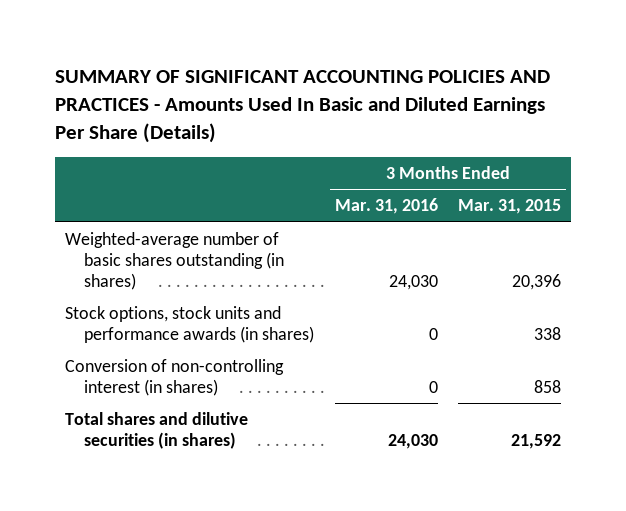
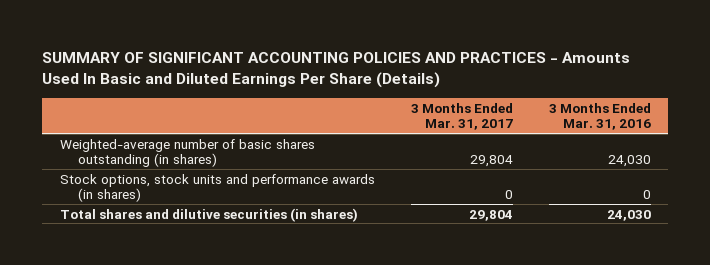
[457,199,561,215] Mar. 31, 2015 -> none
none -> [410,102,513,131] 3 Months Ended Mar. 31, 2017
[65,358,285,396] Conversion of non-controlling interest (in shares) -> none

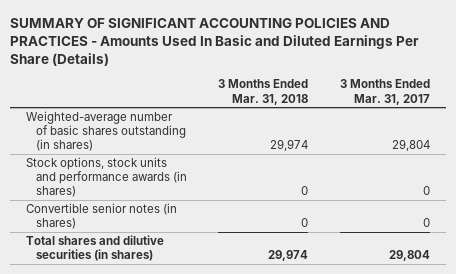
[548,102,651,131] 3 Months Ended Mar. 31, 2016 -> none
none -> [218,79,309,105] 3 Months Ended Mar. 31, 2018
none -> [25,203,177,230] Convertible senior notes (in shares)

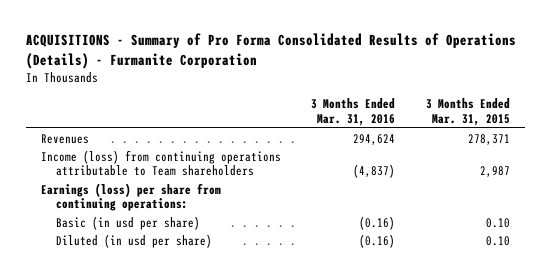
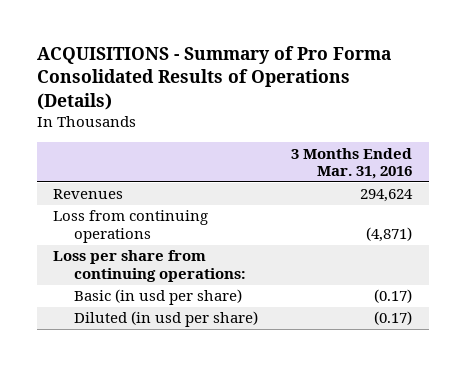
[25,33,516,69] ACQUISITIONS - Summary of Pro Forma Consolidated Results of Operations (Details) - Furmanite Corporation -> [36,46,391,110] ACQUISITIONS - Summary of Pro Forma Consolidated Results of Operations (Details)
[425,98,510,127] 3 Months Ended Mar. 31, 2015 -> none
[40,149,281,177] Income (loss) from continuing operations attributable to Team shareholders -> [53,210,209,244] Loss from continuing operations
[353,164,396,179] (4,837) -> [366,227,413,243] (4,871)
[40,182,221,212] Earnings (loss) per share from continuing operations: -> [53,250,246,283] Loss per share from continuing operations:
[359,215,396,230] (0.16) -> [374,289,413,304] (0.17)
[359,233,396,248] (0.16) -> [374,311,413,326] (0.17)

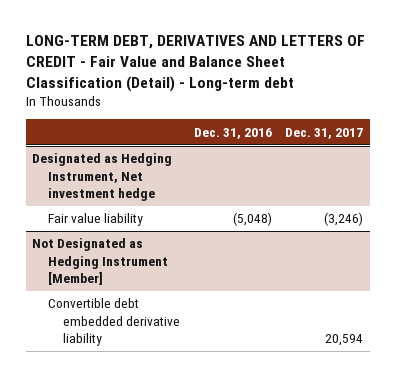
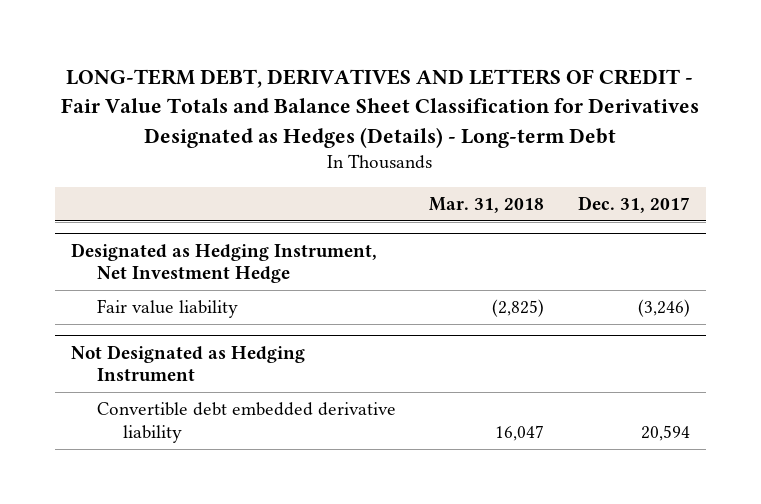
[25,35,365,92] LONG-TERM DEBT, DERIVATIVES AND LETTERS OF CREDIT - Fair Value and Balance Sheet Classification (Detail) - Long-term debt -> [61,68,700,148] LONG-TERM DEBT, DERIVATIVES AND LETTERS OF CREDIT - Fair Value Totals and Balance Sheet Classification for Derivatives Designated as Hedges (Details) - Long-term Debt
[193,127,272,139] Dec. 31, 2016 -> none
none -> [429,197,545,214] Mar. 31, 2018
[32,153,173,201] Designated as Hedging Instrument, Net investment hedge -> [71,242,378,284] Designated as Hedging Instrument, Net Investment Hedge
[32,238,168,285] Not Designated as Hedging Instrument [Member] -> [71,344,306,383] Not Designated as Hedging Instrument

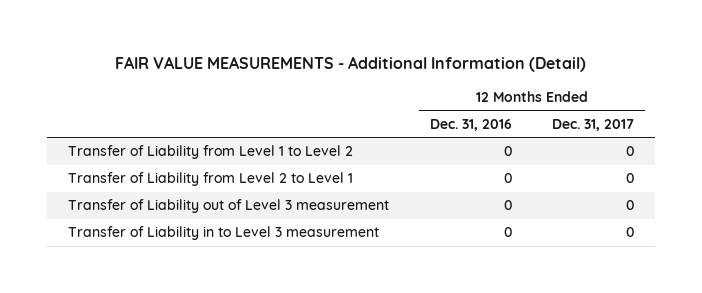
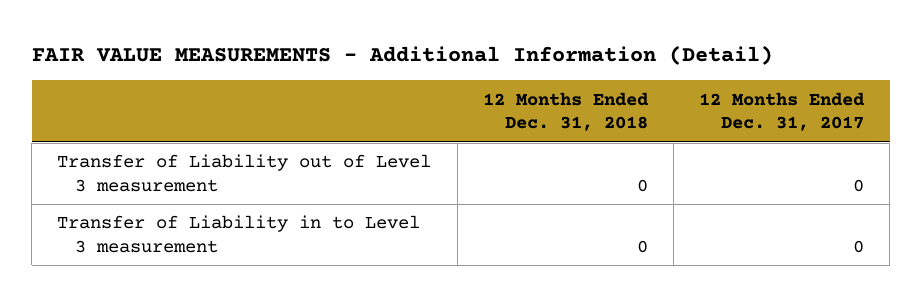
[429,118,512,131] Dec. 31, 2016 -> none
none -> [482,91,649,132] 12 Months Ended Dec. 31, 2018
[67,145,353,160] Transfer of Liability from Level 1 to Level 2 -> none
[67,172,353,187] Transfer of Liability from Level 2 to Level 1 -> none

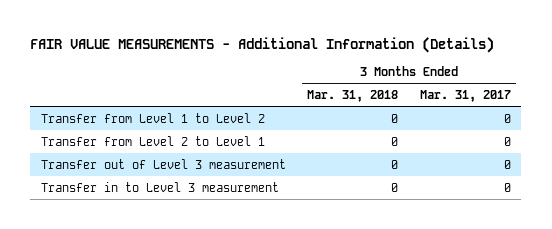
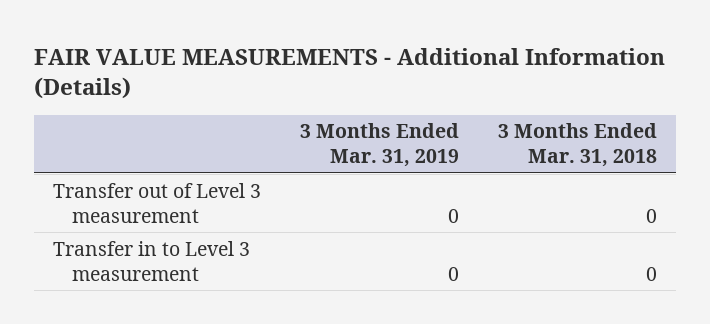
[419,90,511,103] Mar. 31, 2017 -> none
none -> [300,123,460,168] 3 Months Ended Mar. 31, 2019
[40,112,265,123] Transfer from Level 1 to Level 2 -> none
[40,135,265,146] Transfer from Level 2 to Level 1 -> none

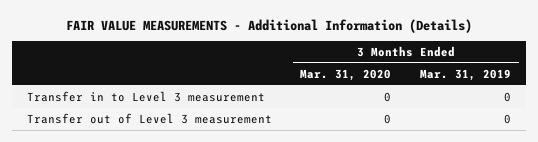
[497,123,657,168] 3 Months Ended Mar. 31, 2018 -> none
none -> [300,68,392,81] Mar. 31, 2020
[53,182,262,223] Transfer out of Level 3 measurement -> [26,112,272,124] Transfer out of Level 3 measurement

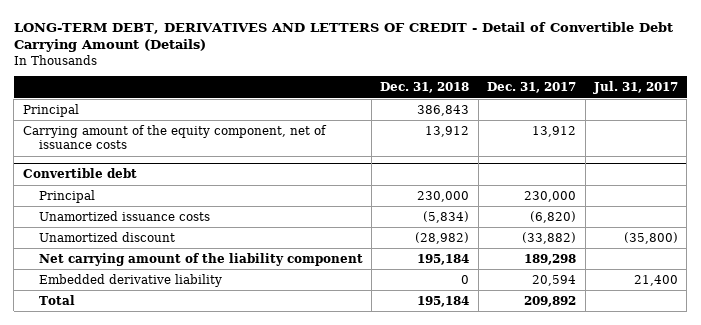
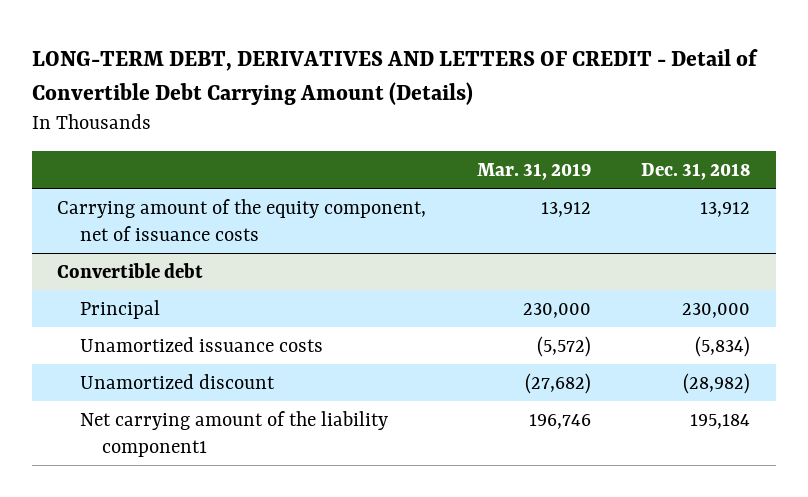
[487,82,577,94] Dec. 31, 2017 -> none
[593,81,679,95] Jul. 31, 2017 -> none
none -> [476,163,591,181] Mar. 31, 2019
[22,103,79,117] Principal -> none
[38,273,222,287] Embedded derivative liability -> none
[38,294,75,305] Total -> none
[38,252,363,266] Net carrying amount of the liability component -> [79,410,388,458] Net carrying amount of the liability component1

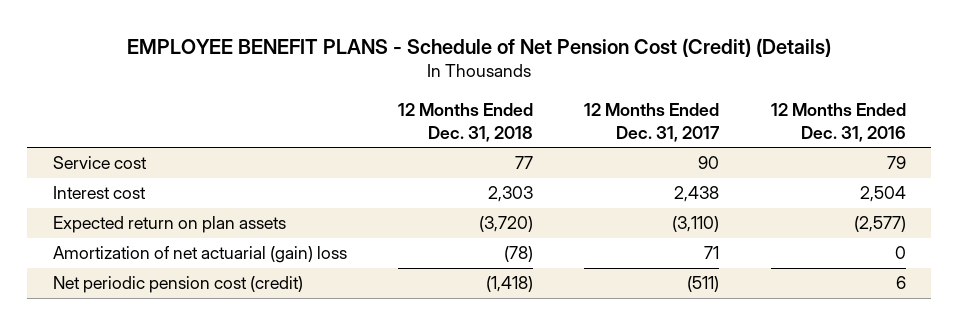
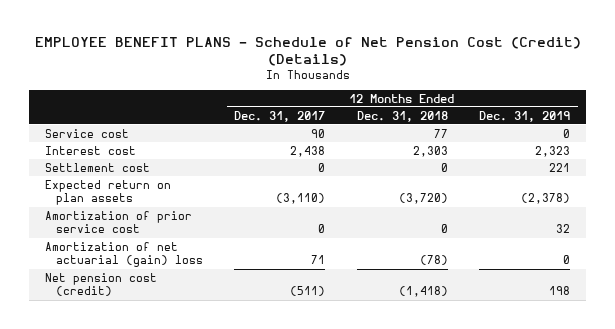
[770,103,906,142] 12 Months Ended Dec. 31, 2016 -> none
none -> [479,110,571,122] Dec. 31, 2019
none -> [44,162,150,172] Settlement cost
none -> [44,210,192,234] Amortization of prior service cost
[52,276,303,294] Net periodic pension cost (credit) -> [44,272,157,297] Net pension cost (credit)

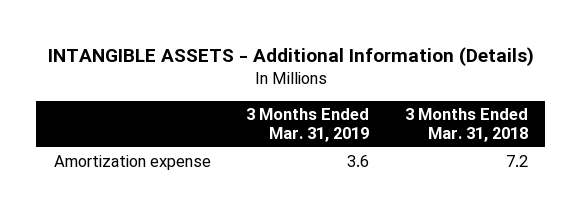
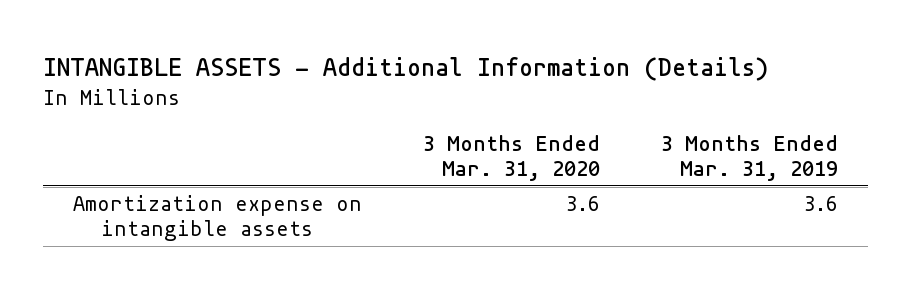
[404,107,528,143] 3 Months Ended Mar. 31, 2018 -> none
none -> [422,135,600,182] 3 Months Ended Mar. 31, 2020
[53,155,211,171] Amortization expense -> [73,195,363,242] Amortization expense on intangible assets

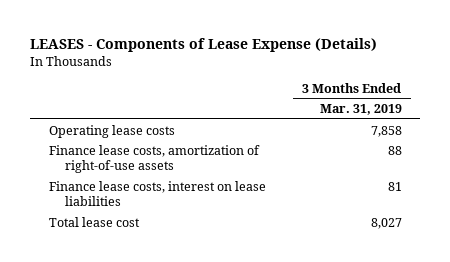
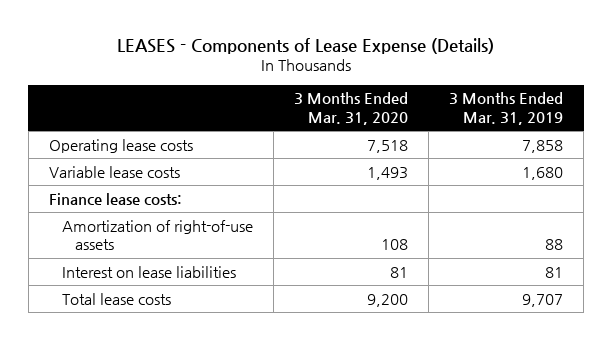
none -> [293,92,408,125] 3 Months Ended Mar. 31, 2020
none -> [48,165,180,178] Variable lease costs
none -> [48,192,182,205] Finance lease costs:
[48,144,260,173] Finance lease costs, amortization of right-of-use assets -> [61,219,253,251] Amortization of right-of-use assets
[48,180,266,206] Finance lease costs, interest on lease liabilities -> [61,265,236,278] Interest on lease liabilities
[48,216,140,227] Total lease cost -> [61,292,171,305] Total lease costs
[370,217,402,229] 8,027 -> [522,293,564,307] 9,707

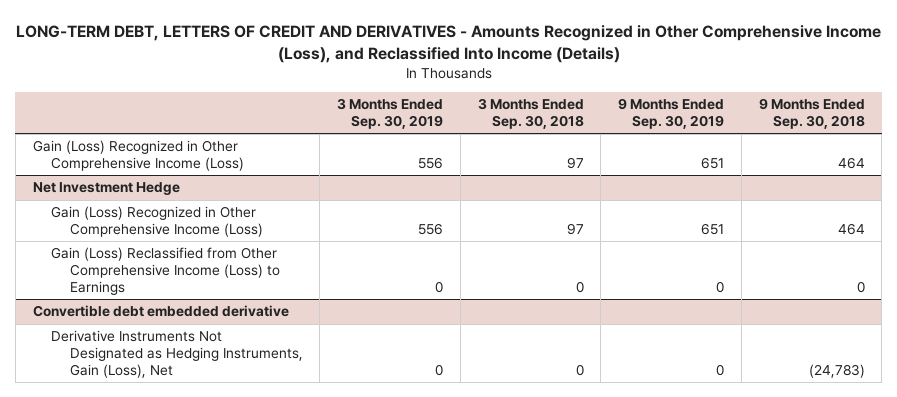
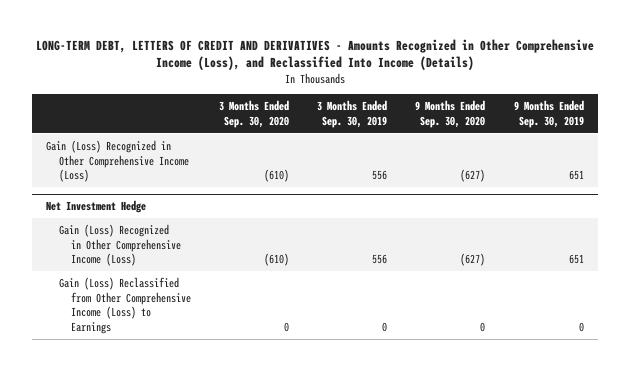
[477,98,584,129] 3 Months Ended Sep. 30, 2018 -> none
[758,98,865,129] 9 Months Ended Sep. 30, 2018 -> none
none -> [219,100,290,128] 3 Months Ended Sep. 30, 2020
none -> [415,100,486,128] 9 Months Ended Sep. 30, 2020
[32,305,289,318] Convertible debt embedded derivative -> none
[51,330,303,378] Derivative Instruments Not Designated as Hedging Instruments, Gain (Loss), Net -> none

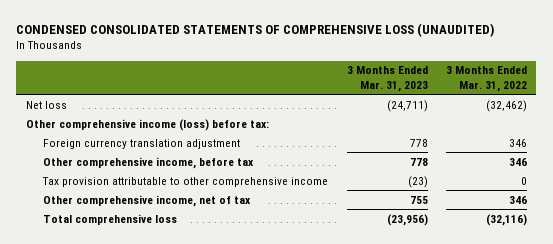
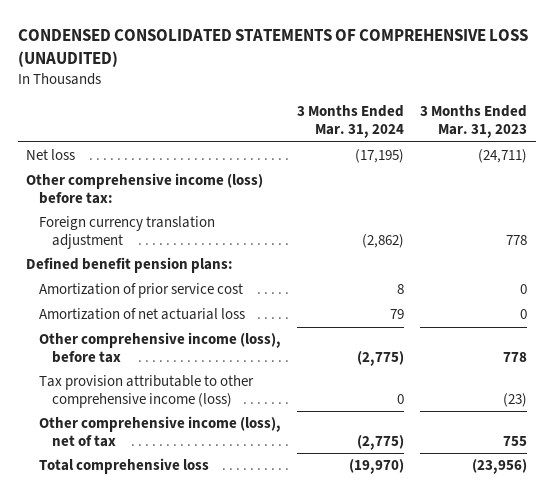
[446,66,528,92] 3 Months Ended Mar. 31, 2022 -> none
none -> [297,105,405,139] 3 Months Ended Mar. 31, 2024
none -> [26,257,234,274] Defined benefit pension plans:
none -> [38,283,243,299] Amortization of prior service cost
none -> [38,308,245,321] Amortization of net actuarial loss
[43,156,255,169] Other comprehensive income, before tax -> [38,332,281,363] Other comprehensive income (loss), before tax
[42,176,329,187] Tax provision attributable to other comprehensive income -> [38,375,254,408] Tax provision attributable to other comprehensive income (loss)
[43,194,252,207] Other comprehensive income, net of tax -> [38,416,281,447] Other comprehensive income (loss), net of tax

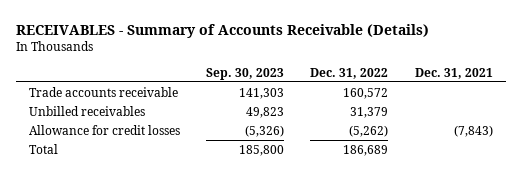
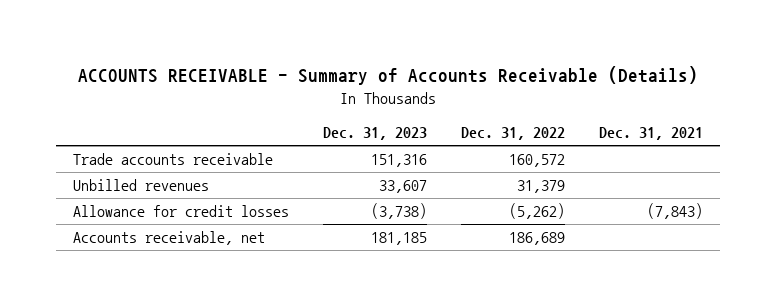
[15,23,429,38] RECEIVABLES - Summary of Accounts Receivable (Details) -> [77,65,698,85] ACCOUNTS RECEIVABLE - Summary of Accounts Receivable (Details)
[206,67,285,80] Sep. 30, 2023 -> none
none -> [322,127,427,141] Dec. 31, 2023
[29,105,146,116] Unbilled receivables -> [73,179,210,192] Unbilled revenues
[29,143,59,154] Total -> [73,231,266,246] Accounts receivable, net

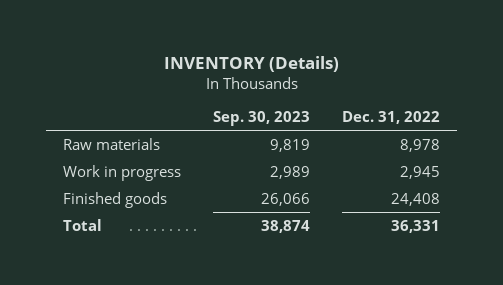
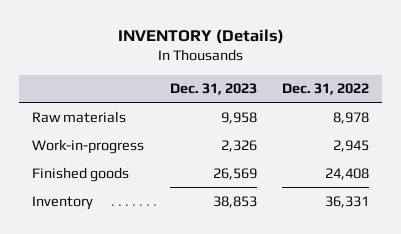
[213,110,311,126] Sep. 30, 2023 -> none
none -> [169,83,257,96] Dec. 31, 2023
[62,164,181,181] Work in progress -> [31,138,144,154] Work-in-progress
[62,218,102,231] Total -> [31,195,93,210] Inventory

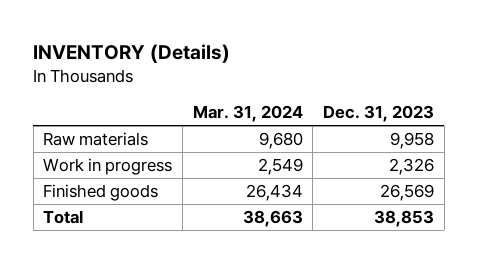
[282,83,370,96] Dec. 31, 2022 -> none
none -> [192,105,303,123] Mar. 31, 2024
[31,138,144,154] Work-in-progress -> [43,158,173,176] Work in progress
[31,195,93,210] Inventory -> [43,210,84,225] Total

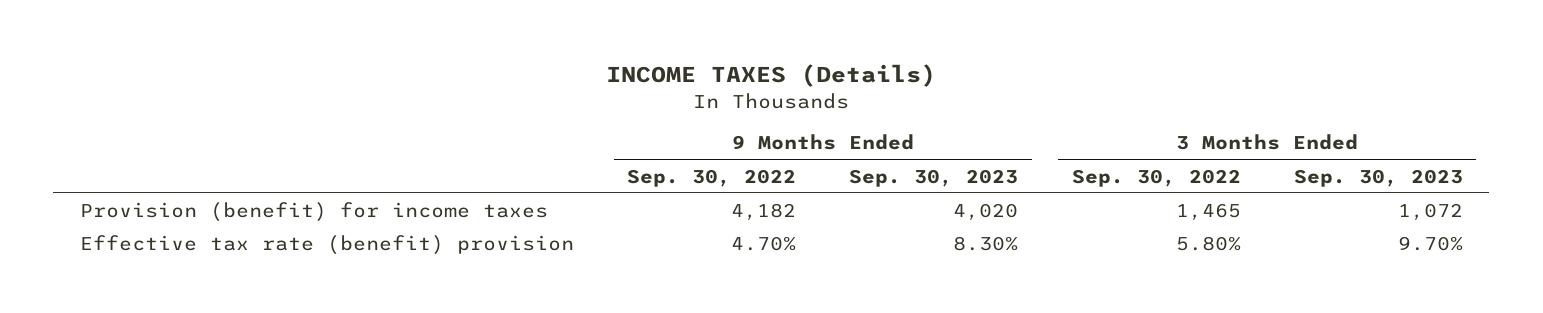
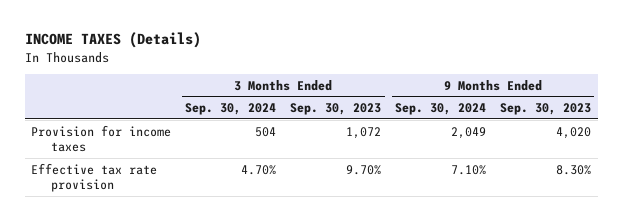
[627,168,797,187] Sep. 30, 2022 -> none
[1071,168,1241,187] Sep. 30, 2022 -> none
none -> [185,102,277,115] Sep. 30, 2024
none -> [394,102,486,115] Sep. 30, 2024
[79,202,548,223] Provision (benefit) for income taxes -> [31,124,172,153] Provision for income taxes
[79,235,574,256] Effective tax rate (benefit) provision -> [31,162,158,193] Effective tax rate provision

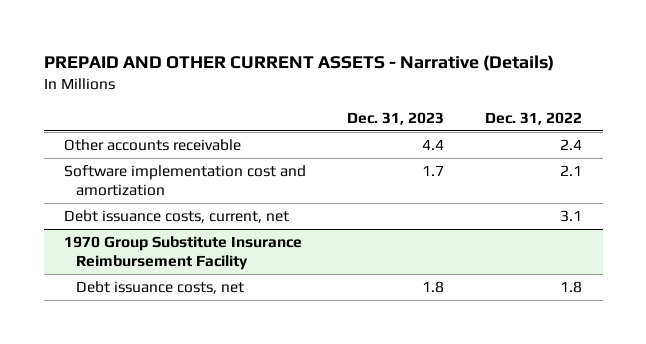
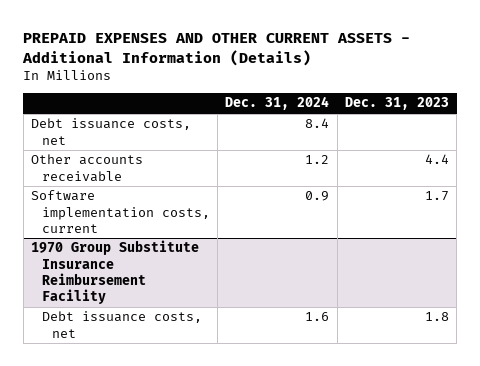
[43,55,554,72] PREPAID AND OTHER CURRENT ASSETS - Narrative (Details) -> [22,33,411,67] PREPAID EXPENSES AND OTHER CURRENT ASSETS - Additional Information (Details)
[485,111,583,125] Dec. 31, 2022 -> none
none -> [225,96,330,111] Dec. 31, 2024
none -> [31,118,192,145] Debt issuance costs, net
[64,210,290,224] Debt issuance costs, current, net -> none
[64,165,307,196] Software implementation cost and amortization -> [31,190,210,233] Software implementation costs, current

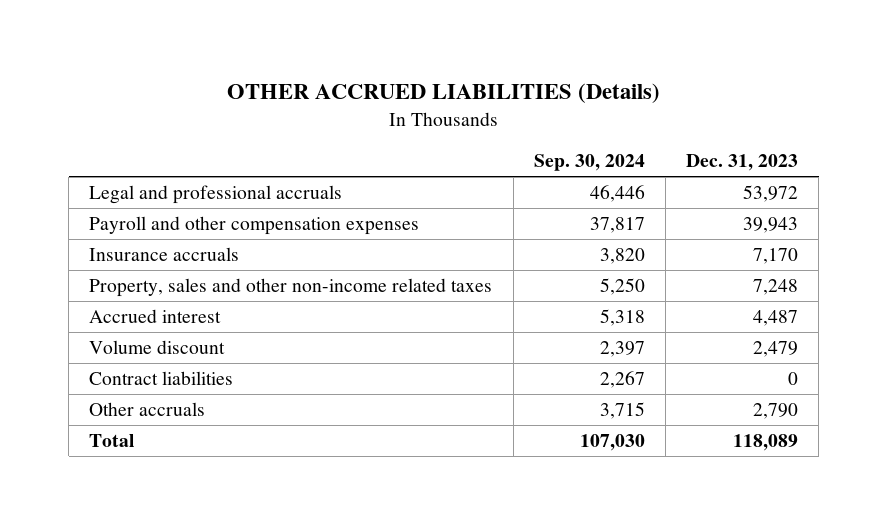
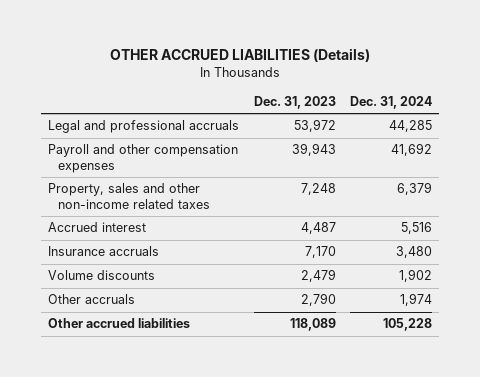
[533,154,645,172] Sep. 30, 2024 -> none
none -> [350,95,433,109] Dec. 31, 2024
[89,370,234,385] Contract liabilities -> none
[89,246,240,261] Insurance accruals -> [48,246,160,257] Insurance accruals
[89,339,226,354] Volume discount -> [48,270,156,281] Volume discounts
[89,433,135,447] Total -> [48,318,191,329] Other accrued liabilities

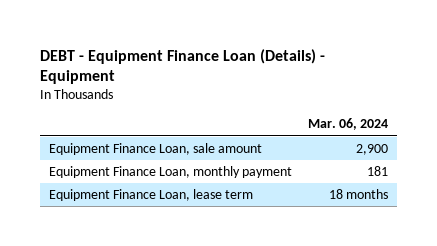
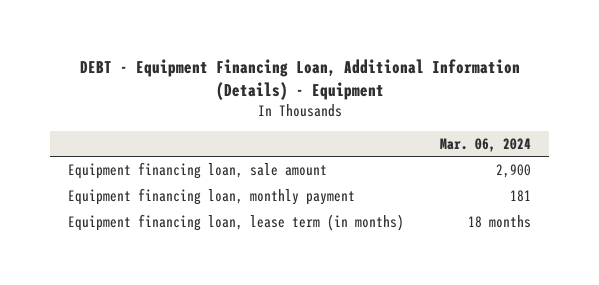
[40,48,326,85] DEBT - Equipment Finance Loan (Details) - Equipment -> [79,59,520,101] DEBT - Equipment Financing Loan, Additional Information (Details) - Equipment
[48,142,262,155] Equipment Finance Loan, sale amount -> [68,161,328,179] Equipment financing loan, sale amount
[48,165,292,178] Equipment Finance Loan, monthly payment -> [68,187,356,205] Equipment financing loan, monthly payment
[48,188,253,201] Equipment Finance Loan, lease term -> [68,213,405,231] Equipment financing loan, lease term (in months)

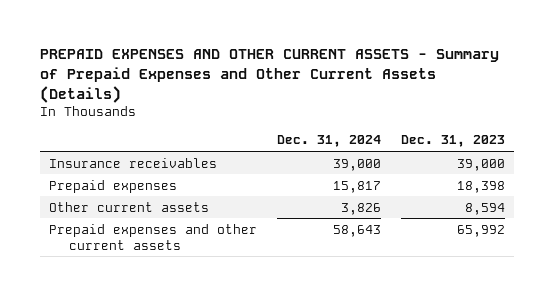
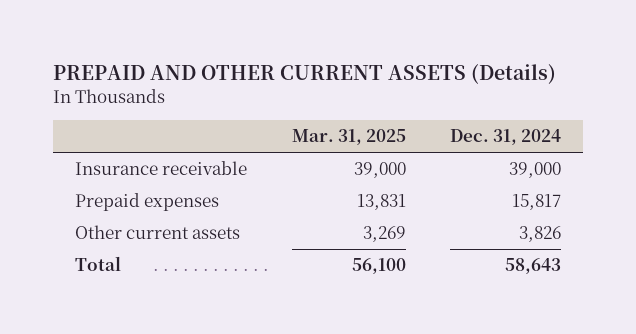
[39,49,499,103] PREPAID EXPENSES AND OTHER CURRENT ASSETS - Summary of Prepaid Expenses and Other Current Assets (Details) -> [53,63,557,84] PREPAID AND OTHER CURRENT ASSETS (Details)
[400,135,505,148] Dec. 31, 2023 -> none
none -> [291,129,406,146] Mar. 31, 2025
[49,157,218,168] Insurance receivables -> [75,161,248,176] Insurance receivable
[49,223,258,250] Prepaid expenses and other current assets -> [75,256,122,272] Total

